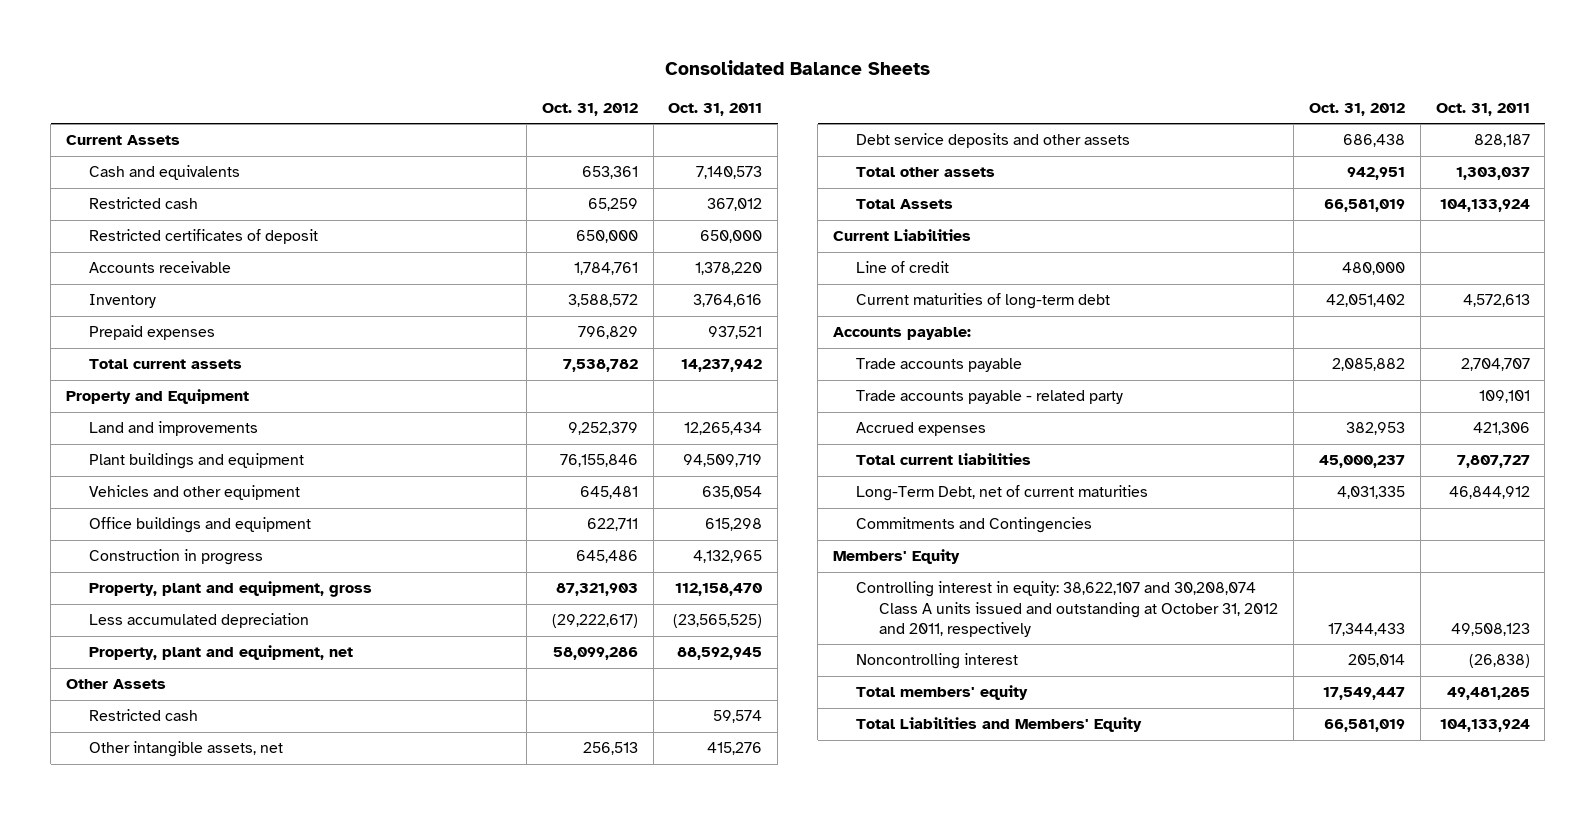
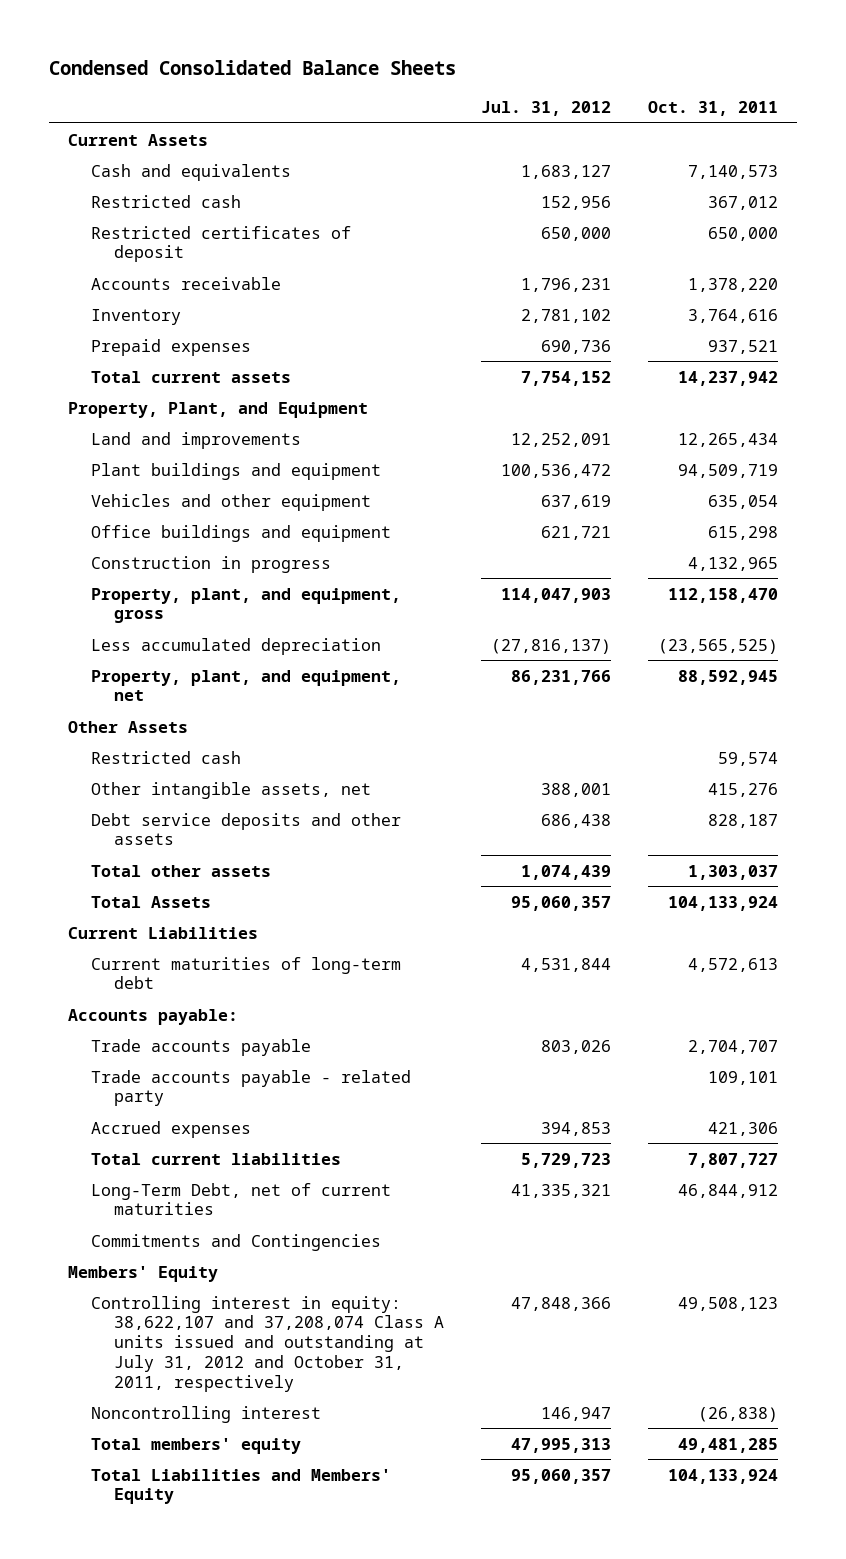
[664,60,930,76] Consolidated Balance Sheets -> [49,59,457,75] Condensed Consolidated Balance Sheets
[541,102,638,116] Oct. 31, 2012 -> none
none -> [481,100,612,116] Jul. 31, 2012
[65,389,249,405] Property and Equipment -> [67,401,368,418] Property, Plant, and Equipment
[88,581,372,598] Property, plant and equipment, gross -> [90,587,401,624] Property, plant, and equipment, gross
[88,645,353,661] Property, plant and equipment, net -> [90,669,401,702] Property, plant, and equipment, net
[855,261,949,274] Line of credit -> none
[855,581,1278,637] Controlling interest in equity: 38,622,107 and 30,208,074 Class A units issued and outstanding at October 31, 2012 and 2011, respectively -> [90,1295,445,1392] Controlling interest in equity: 38,622,107 and 37,208,074 Class A units issued and outstanding at July 31, 2012 and October 31, 2011, respectively

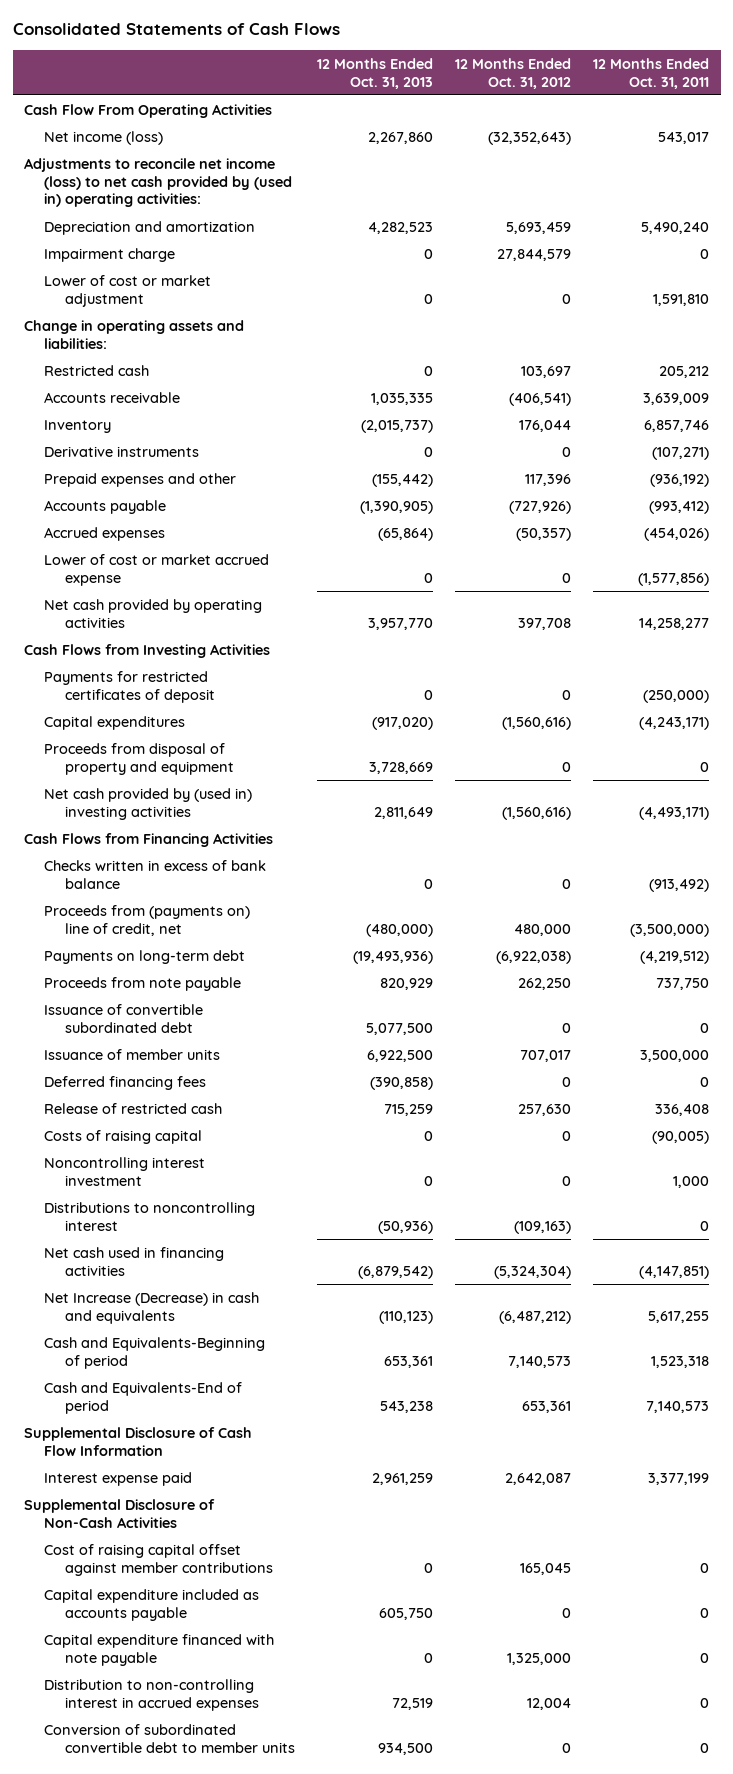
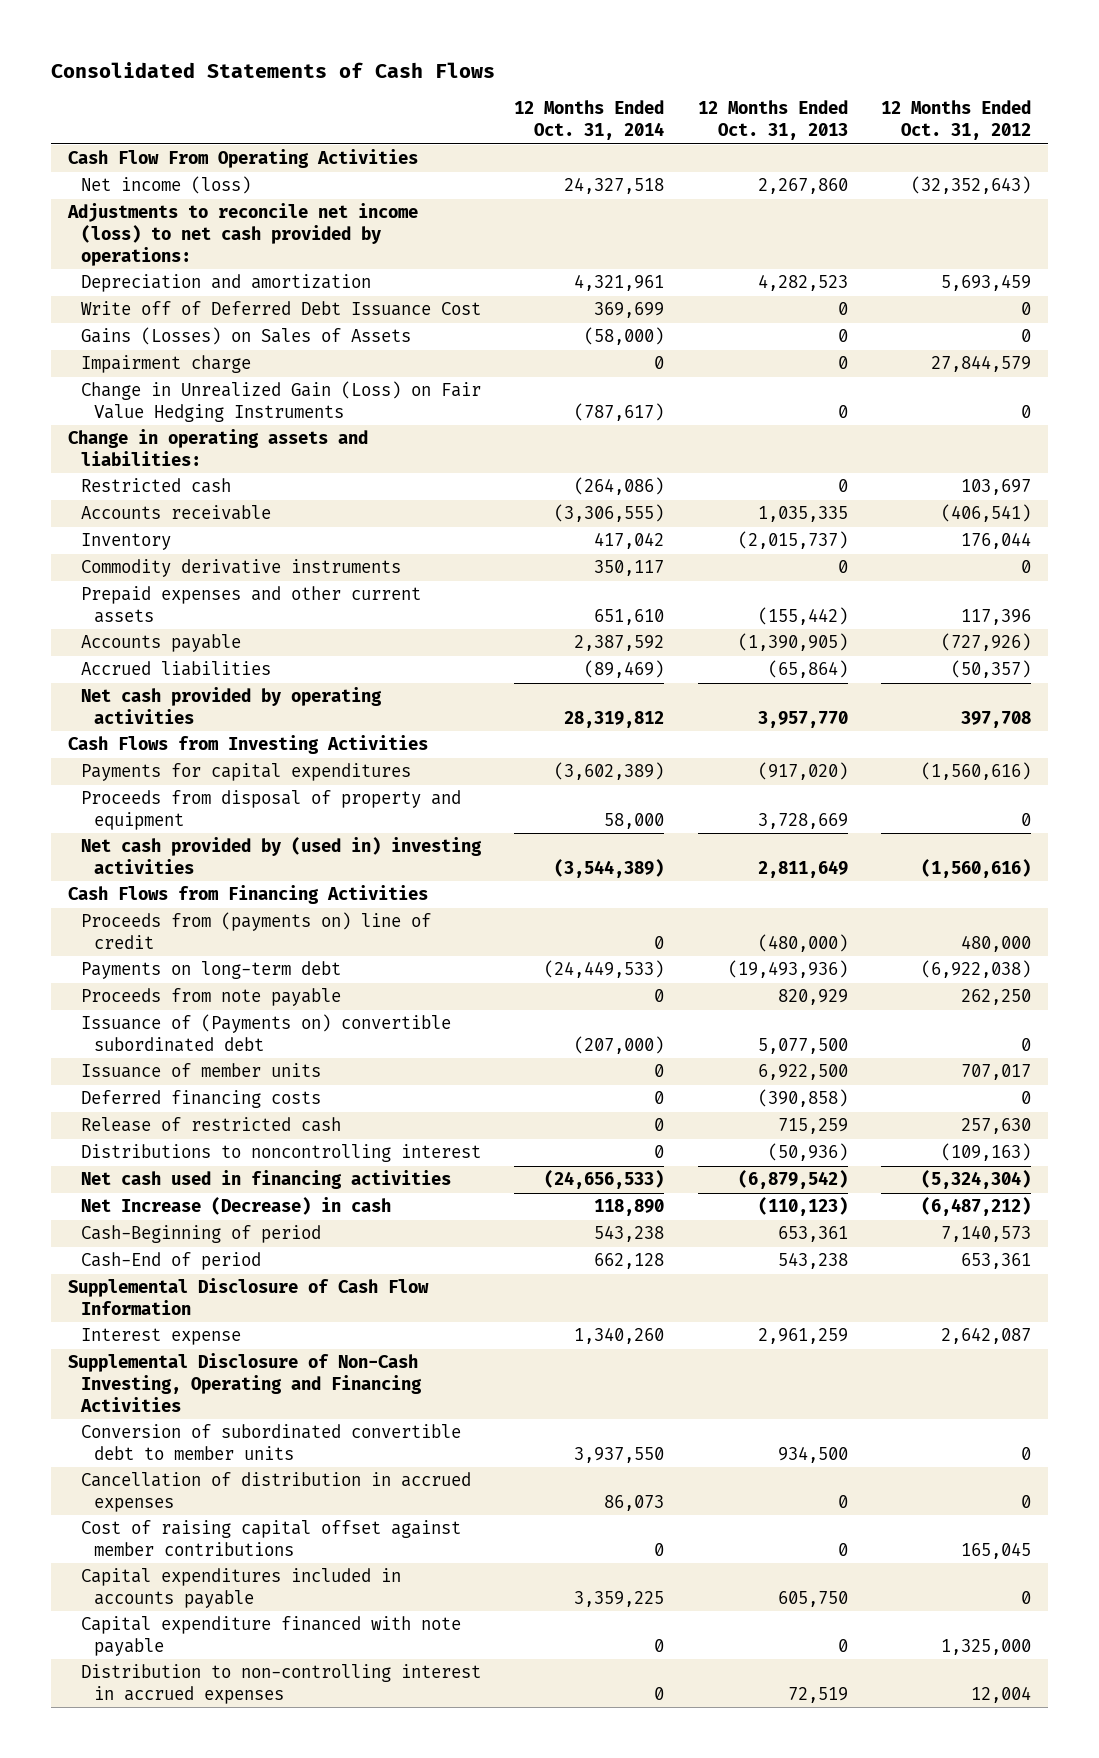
[593,57,710,89] 12 Months Ended Oct. 31, 2011 -> none
none -> [514,100,665,141] 12 Months Ended Oct. 31, 2014
[23,157,293,208] Adjustments to reconcile net income (loss) to net cash provided by (used in) operating activities: -> [67,203,419,266] Adjustments to reconcile net income (loss) to net cash provided by operations:
none -> [80,301,481,317] Write off of Deferred Debt Issuance Cost
none -> [80,327,411,346] Gains (Losses) on Sales of Assets
[44,274,212,307] Lower of cost or market adjustment -> none
none -> [80,381,481,423] Change in Unrealized Gain (Loss) on Fair Value Hedging Instruments
[44,445,200,457] Derivative instruments -> [80,559,401,578] Commodity derivative instruments
[44,472,237,487] Prepaid expenses and other -> [80,586,421,624] Prepaid expenses and other current assets
[44,553,270,586] Lower of cost or market accrued expense -> none
[44,526,166,541] Accrued expenses -> [80,661,271,677] Accrued liabilities
[44,670,215,703] Payments for restricted certificates of deposit -> none
[44,715,186,730] Capital expenditures -> [80,763,411,782] Payments for capital expenditures
[44,859,267,889] Checks written in excess of bank balance -> none
[44,904,251,936] Proceeds from (payments on) line of credit, net -> [80,912,431,950] Proceeds from (payments on) line of credit
[44,1003,204,1033] Issuance of convertible subordinated debt -> [80,1014,451,1053] Issuance of (Payments on) convertible subordinated debt
[44,1075,207,1090] Deferred financing fees -> [80,1090,321,1109] Deferred financing costs
[44,1129,203,1144] Costs of raising capital -> none
[44,1156,206,1186] Noncontrolling interest investment -> none
[44,1291,260,1324] Net Increase (Decrease) in cash and equivalents -> [80,1197,391,1216] Net Increase (Decrease) in cash
[44,1336,266,1369] Cash and Equivalents-Beginning of period -> [80,1225,321,1244] Cash-Beginning of period
[44,1381,243,1414] Cash and Equivalents-End of period -> [80,1252,261,1271] Cash-End of period
[44,1471,193,1486] Interest expense paid -> [80,1328,241,1346] Interest expense
[23,1498,215,1528] Supplemental Disclosure of Non-Cash Activities -> [68,1353,422,1412] Supplemental Disclosure of Non-Cash Investing, Operating and Financing Activities
[44,1723,295,1753] Conversion of subordinated convertible debt to member units -> [80,1424,461,1461] Conversion of subordinated convertible debt to member units
none -> [80,1472,471,1513] Cancellation of distribution in accrued expenses
[44,1588,260,1621] Capital expenditure included as accounts payable -> [80,1568,401,1609] Capital expenditures included in accounts payable

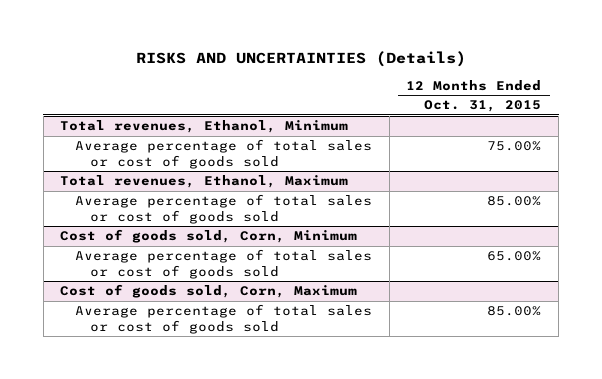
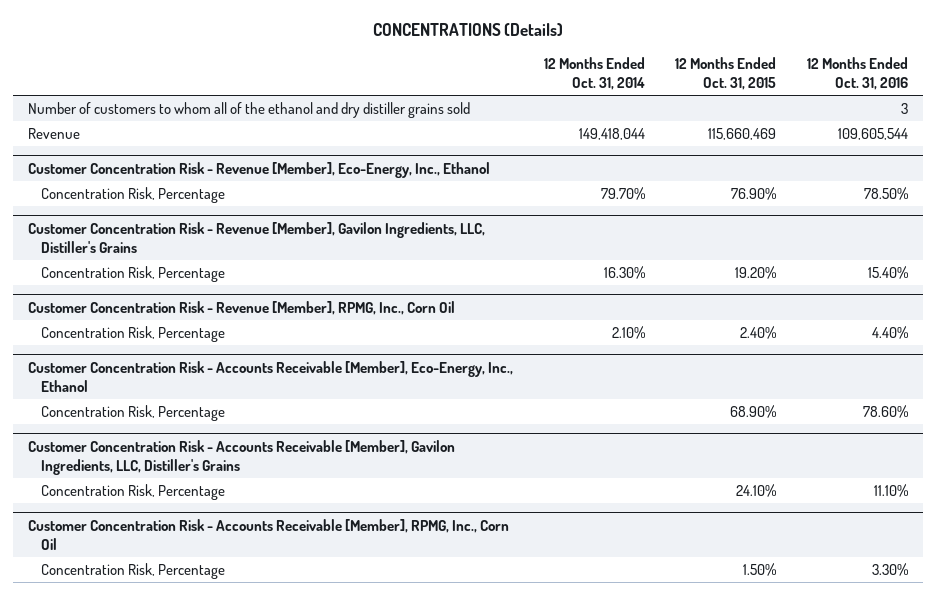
[135,50,466,67] RISKS AND UNCERTAINTIES (Details) -> [373,22,564,36] CONCENTRATIONS (Details)
none -> [543,56,645,90] 12 Months Ended Oct. 31, 2014
none -> [806,56,908,90] 12 Months Ended Oct. 31, 2016
[60,120,349,134] Total revenues, Ethanol, Minimum -> none
[75,139,373,170] Average percentage of total sales or cost of goods sold -> none
[60,175,349,189] Total revenues, Ethanol, Maximum -> none
[75,194,373,225] Average percentage of total sales or cost of goods sold -> none
[60,229,358,244] Cost of goods sold, Corn, Minimum -> none
[75,249,373,280] Average percentage of total sales or cost of goods sold -> none
[60,284,358,299] Cost of goods sold, Corn, Maximum -> none
[75,304,373,335] Average percentage of total sales or cost of goods sold -> none
none -> [28,102,471,119] Number of customers to whom all of the ethanol and dry distiller grains sold
none -> [28,128,81,140] Revenue
none -> [28,161,491,178] Customer Concentration Risk - Revenue [Member], Eco-Energy, Inc., Ethanol
none -> [40,187,225,204] Concentration Risk, Percentage
none -> [28,221,486,253] Customer Concentration Risk - Revenue [Member], Gavilon Ingredients, LLC, Distiller's Grains
none -> [40,266,225,283] Concentration Risk, Percentage
none -> [28,300,456,315] Customer Concentration Risk - Revenue [Member], RPMG, Inc., Corn Oil
none -> [40,326,225,343] Concentration Risk, Percentage
none -> [28,360,514,392] Customer Concentration Risk - Accounts Receivable [Member], Eco-Energy, Inc., Ethanol
none -> [40,405,225,422] Concentration Risk, Percentage
none -> [28,439,456,475] Customer Concentration Risk - Accounts Receivable [Member], Gavilon Ingredients, LLC, Distiller's Grains
none -> [40,484,225,501] Concentration Risk, Percentage
none -> [28,518,510,550] Customer Concentration Risk - Accounts Receivable [Member], RPMG, Inc., Corn Oil
none -> [40,563,225,580] Concentration Risk, Percentage

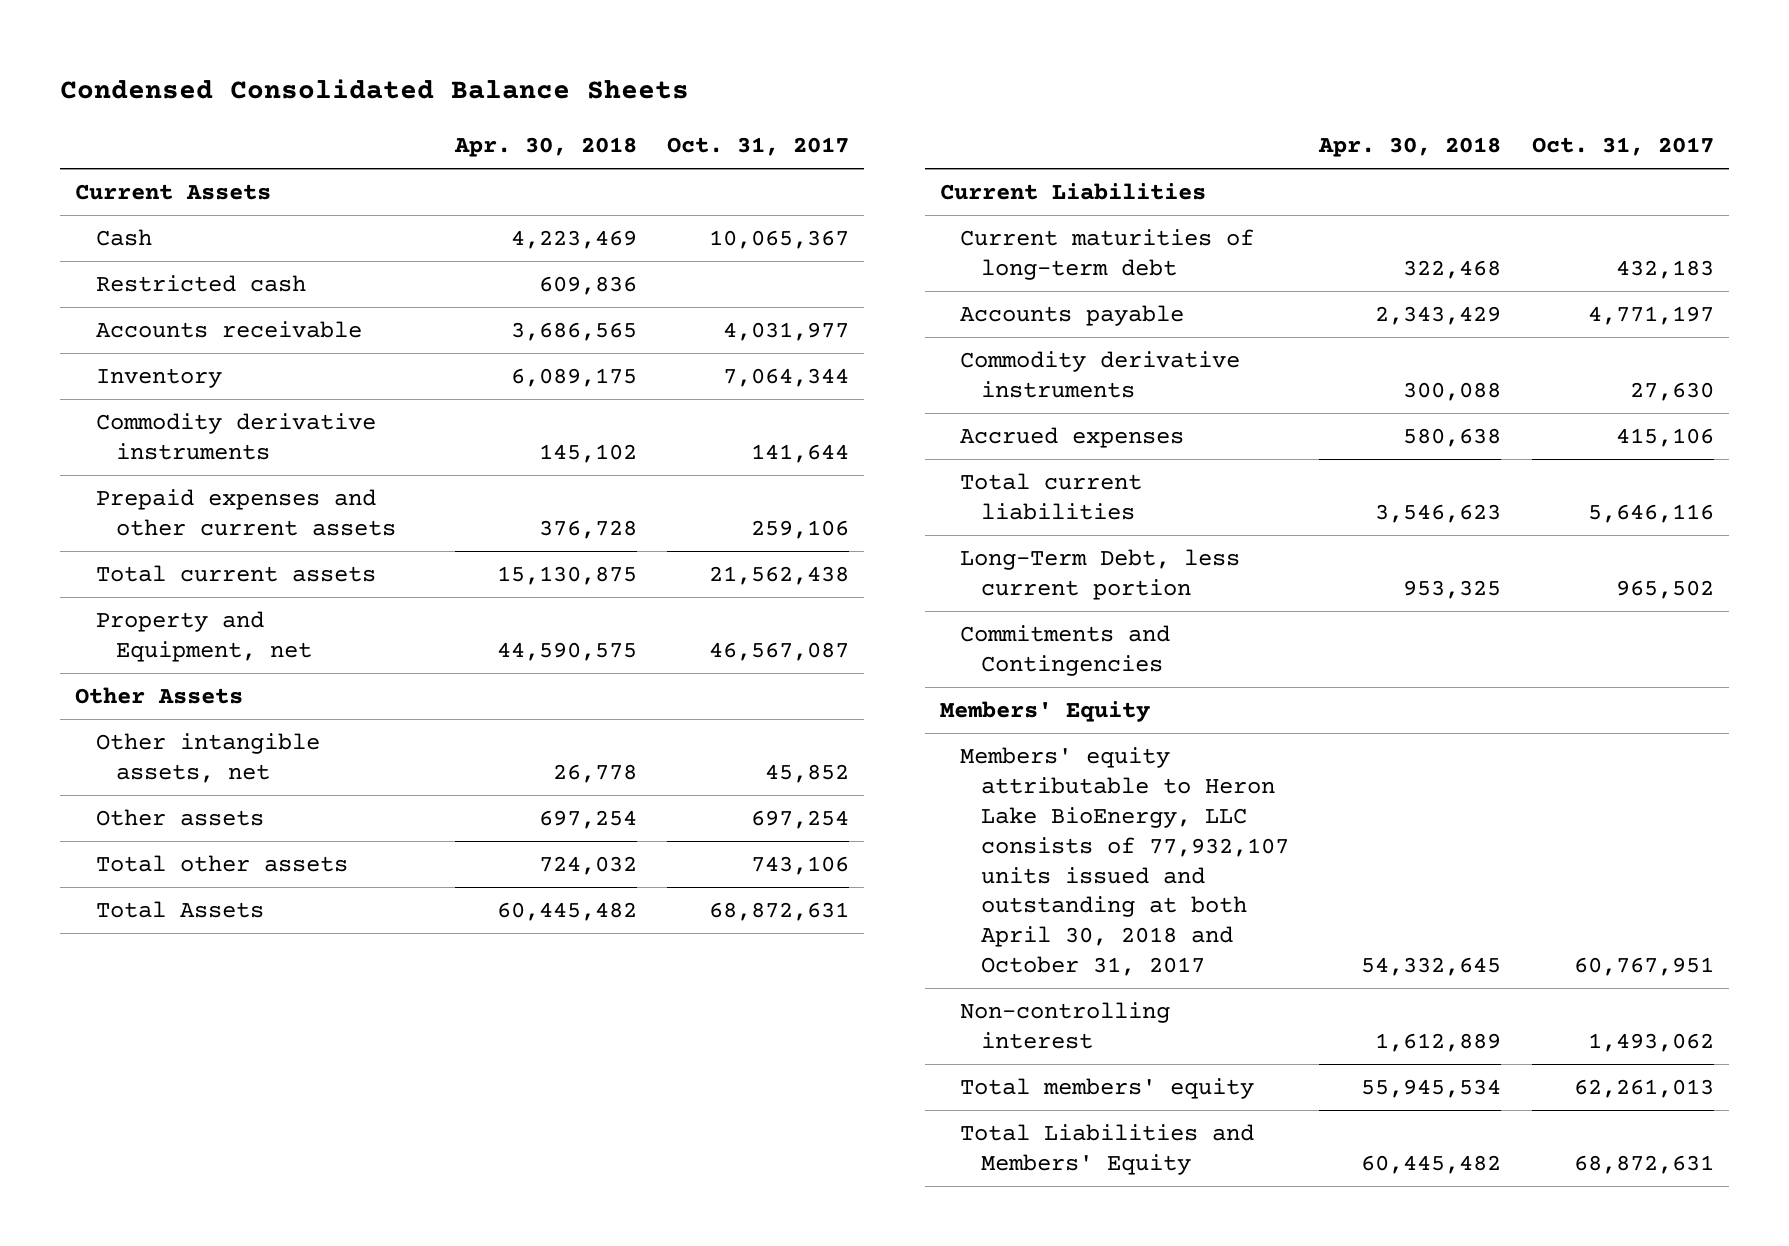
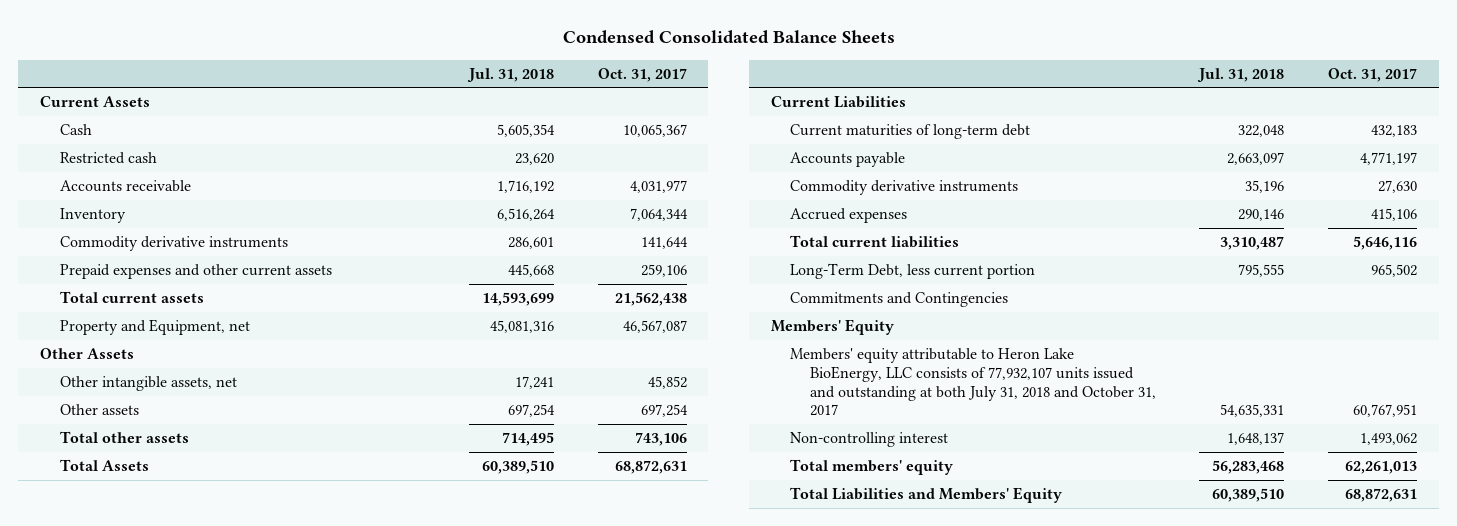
[453,137,637,158] Apr. 30, 2018 -> none
none -> [466,67,554,82] Jul. 31, 2018
[960,747,1289,977] Members' equity attributable to Heron Lake BioEnergy, LLC consists of 77,932,107 units issued and outstanding at both April 30, 2018 and October 31, 2017 -> [790,348,1156,417] Members' equity attributable to Heron Lake BioEnergy, LLC consists of 77,932,107 units issued and outstanding at both July 31, 2018 and October 31, 2017

